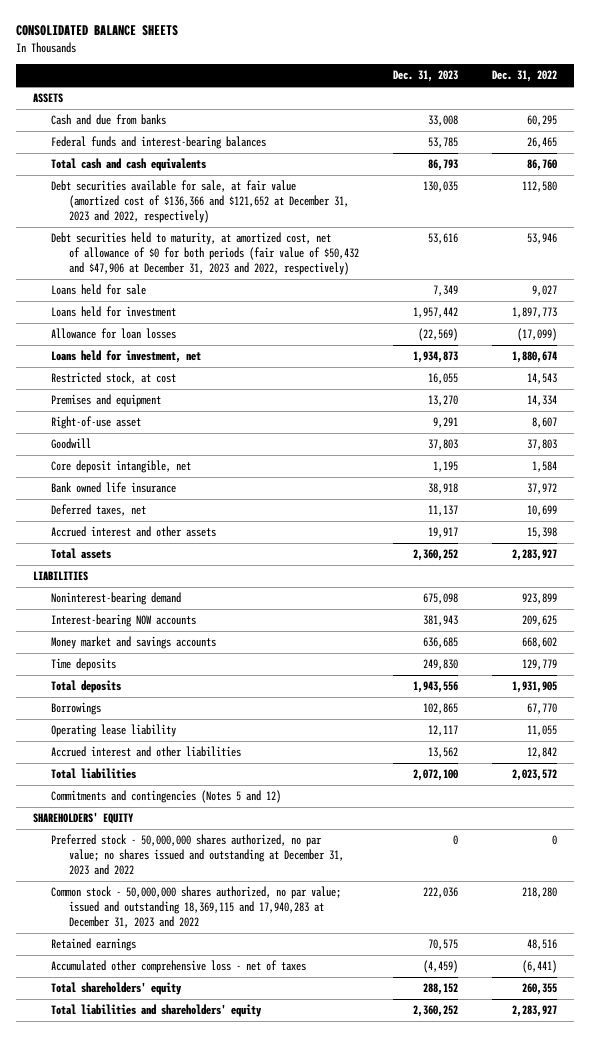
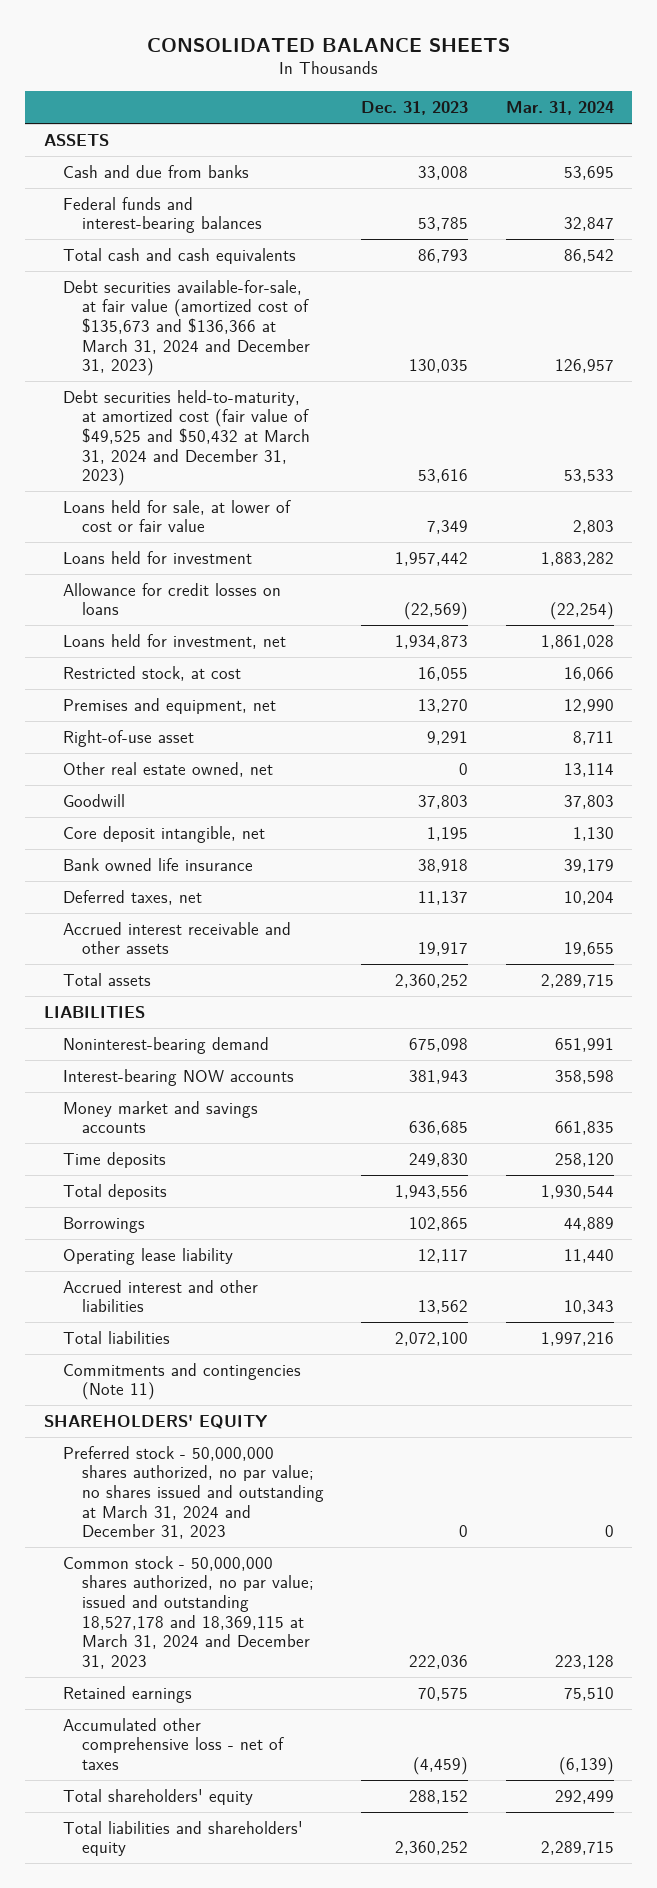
[492,70,558,83] Dec. 31, 2022 -> none
none -> [505,101,614,116] Mar. 31, 2024
[51,180,350,224] Debt securities available for sale, at fair value (amortized cost of $136,366 and $121,652 at December 31, 2023 and 2022, respectively) -> [62,279,310,377] Debt securities available-for-sale, at fair value (amortized cost of $135,673 and $136,366 at March 31, 2024 and December 31, 2023)
[51,232,360,276] Debt securities held to maturity, at amortized cost, net of allowance of $0 for both periods (fair value of $50,432 and $47,906 at December 31, 2023 and 2022, respectively) -> [62,389,310,487] Debt securities held-to-maturity, at amortized cost (fair value of $49,525 and $50,432 at March 31, 2024 and December 31, 2023)
[51,284,147,296] Loans held for sale -> [62,499,291,533] Loans held for sale, at lower of cost or fair value
[51,328,177,340] Allowance for loan losses -> [62,582,281,616] Allowance for credit losses on loans
[51,394,162,408] Premises and equipment -> [62,697,276,714] Premises and equipment, net
none -> [62,761,273,777] Other real estate owned, net
[51,526,217,538] Accrued interest and other assets -> [62,921,291,955] Accrued interest receivable and other assets
[51,790,282,804] Commitments and contingencies (Notes 5 and 12) -> [62,1362,301,1401] Commitments and contingencies (Note 11)
[51,834,345,876] Preferred stock - 50,000,000 shares authorized, no par value; no shares issued and outstanding at December 31, 2023 and 2022 -> [62,1445,324,1540] Preferred stock - 50,000,000 shares authorized, no par value; no shares issued and outstanding at March 31, 2024 and December 31, 2023
[51,886,342,929] Common stock - 50,000,000 shares authorized, no par value; issued and outstanding 18,369,115 and 17,940,283 at December 31, 2023 and 2022 -> [62,1555,314,1669] Common stock - 50,000,000 shares authorized, no par value; issued and outstanding 18,527,178 and 18,369,115 at March 31, 2024 and December 31, 2023

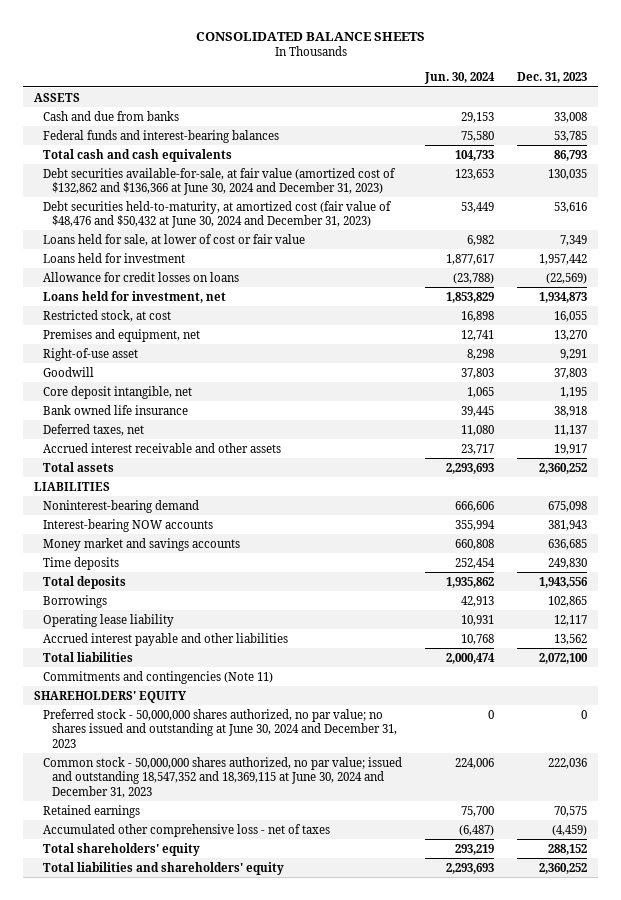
[505,101,614,116] Mar. 31, 2024 -> none
none -> [423,72,495,85] Jun. 30, 2024
[62,279,310,377] Debt securities available-for-sale, at fair value (amortized cost of $135,673 and $136,366 at March 31, 2024 and December 31, 2023) -> [43,167,397,196] Debt securities available-for-sale, at fair value (amortized cost of $132,862 and $136,366 at June 30, 2024 and December 31, 2023)
[62,389,310,487] Debt securities held-to-maturity, at amortized cost (fair value of $49,525 and $50,432 at March 31, 2024 and December 31, 2023) -> [43,200,393,229] Debt securities held-to-maturity, at amortized cost (fair value of $48,476 and $50,432 at June 30, 2024 and December 31, 2023)
[62,761,273,777] Other real estate owned, net -> none
[62,1279,258,1313] Accrued interest and other liabilities -> [43,632,289,646] Accrued interest payable and other liabilities
[62,1445,324,1540] Preferred stock - 50,000,000 shares authorized, no par value; no shares issued and outstanding at March 31, 2024 and December 31, 2023 -> [43,708,397,748] Preferred stock - 50,000,000 shares authorized, no par value; no shares issued and outstanding at June 30, 2024 and December 31, 2023
[62,1555,314,1669] Common stock - 50,000,000 shares authorized, no par value; issued and outstanding 18,527,178 and 18,369,115 at March 31, 2024 and December 31, 2023 -> [43,756,403,798] Common stock - 50,000,000 shares authorized, no par value; issued and outstanding 18,547,352 and 18,369,115 at June 30, 2024 and December 31, 2023

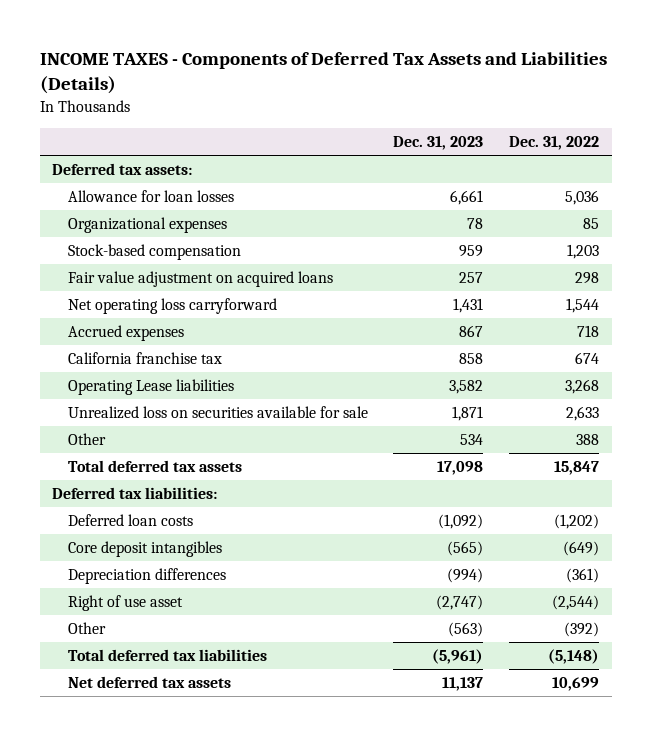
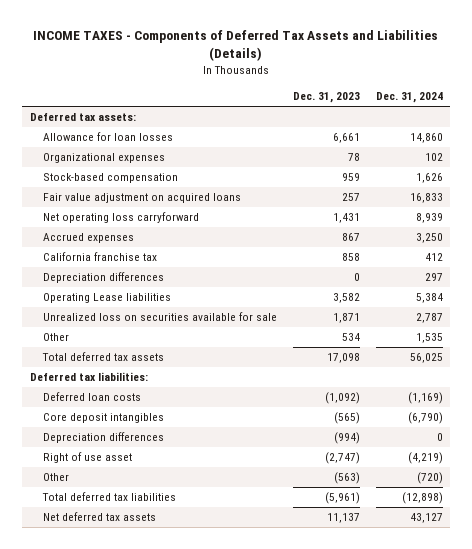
[508,136,599,151] Dec. 31, 2022 -> none
none -> [375,92,443,104] Dec. 31, 2024
none -> [43,272,165,284] Depreciation differences

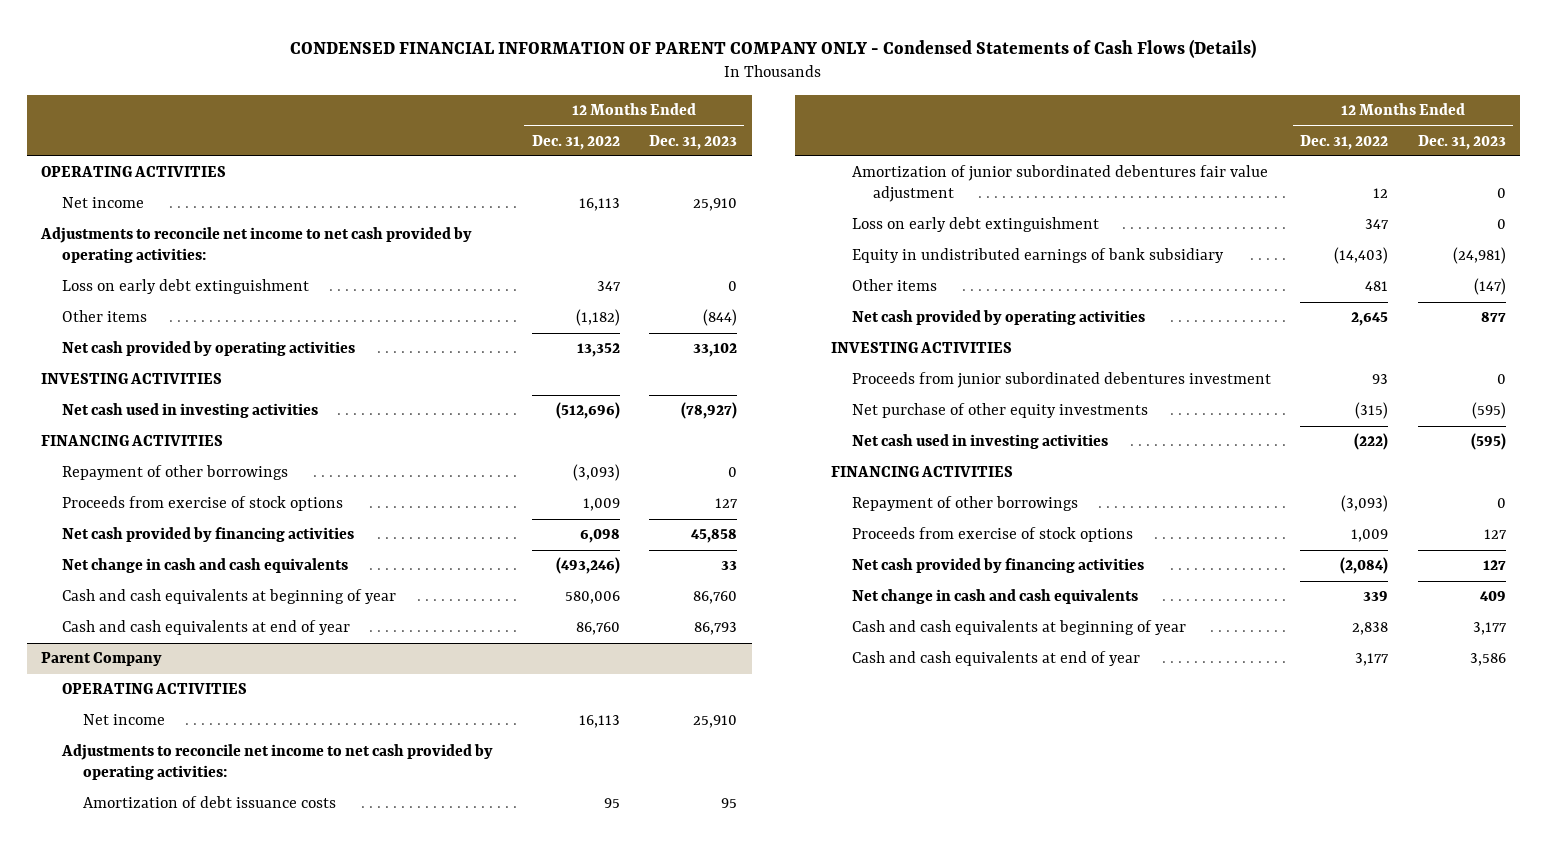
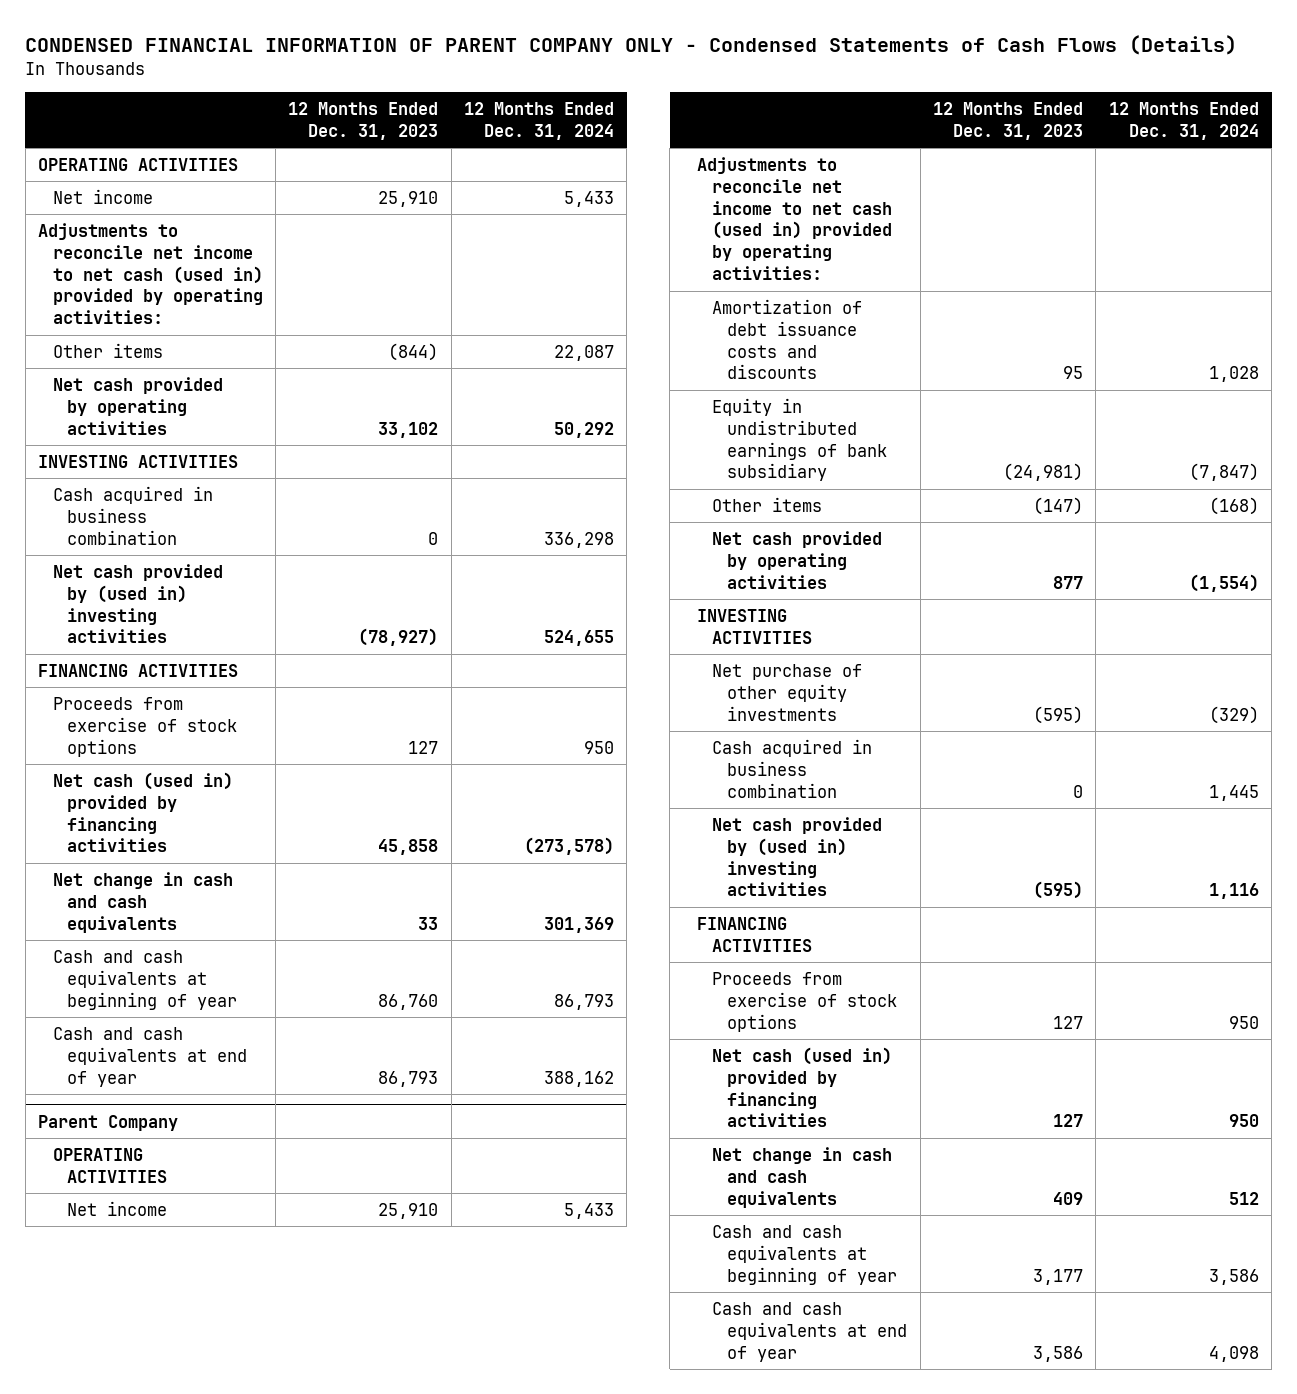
[531,134,620,150] Dec. 31, 2022 -> none
none -> [464,102,615,140] 12 Months Ended Dec. 31, 2024
[62,279,310,295] Loss on early debt extinguishment -> none
[40,227,473,264] Adjustments to reconcile net income to net cash provided by operating activities: -> [37,222,263,325] Adjustments to reconcile net income to net cash (used in) provided by operating activities:
none -> [52,485,213,545] Cash acquired in business combination
[62,403,319,419] Net cash used in investing activities -> [52,563,223,644] Net cash provided by (used in) investing activities
[62,465,289,481] Repayment of other borrowings -> none
[62,527,355,543] Net cash provided by financing activities -> [52,771,233,853] Net cash (used in) provided by financing activities
[851,165,1268,203] Amortization of junior subordinated debentures fair value adjustment -> none
[851,217,1099,233] Loss on early debt extinguishment -> none
[61,744,494,781] Adjustments to reconcile net income to net cash provided by operating activities: -> [697,156,892,281] Adjustments to reconcile net income to net cash (used in) provided by operating activities:
[83,796,337,809] Amortization of debt issuance costs -> [711,298,862,380] Amortization of debt issuance costs and discounts
[851,372,1271,389] Proceeds from junior subordinated debentures investment -> none
none -> [711,738,872,798] Cash acquired in business combination
[851,434,1108,450] Net cash used in investing activities -> [711,816,882,897] Net cash provided by (used in) investing activities
[851,496,1078,512] Repayment of other borrowings -> none
[851,558,1144,574] Net cash provided by financing activities -> [711,1046,892,1128] Net cash (used in) provided by financing activities

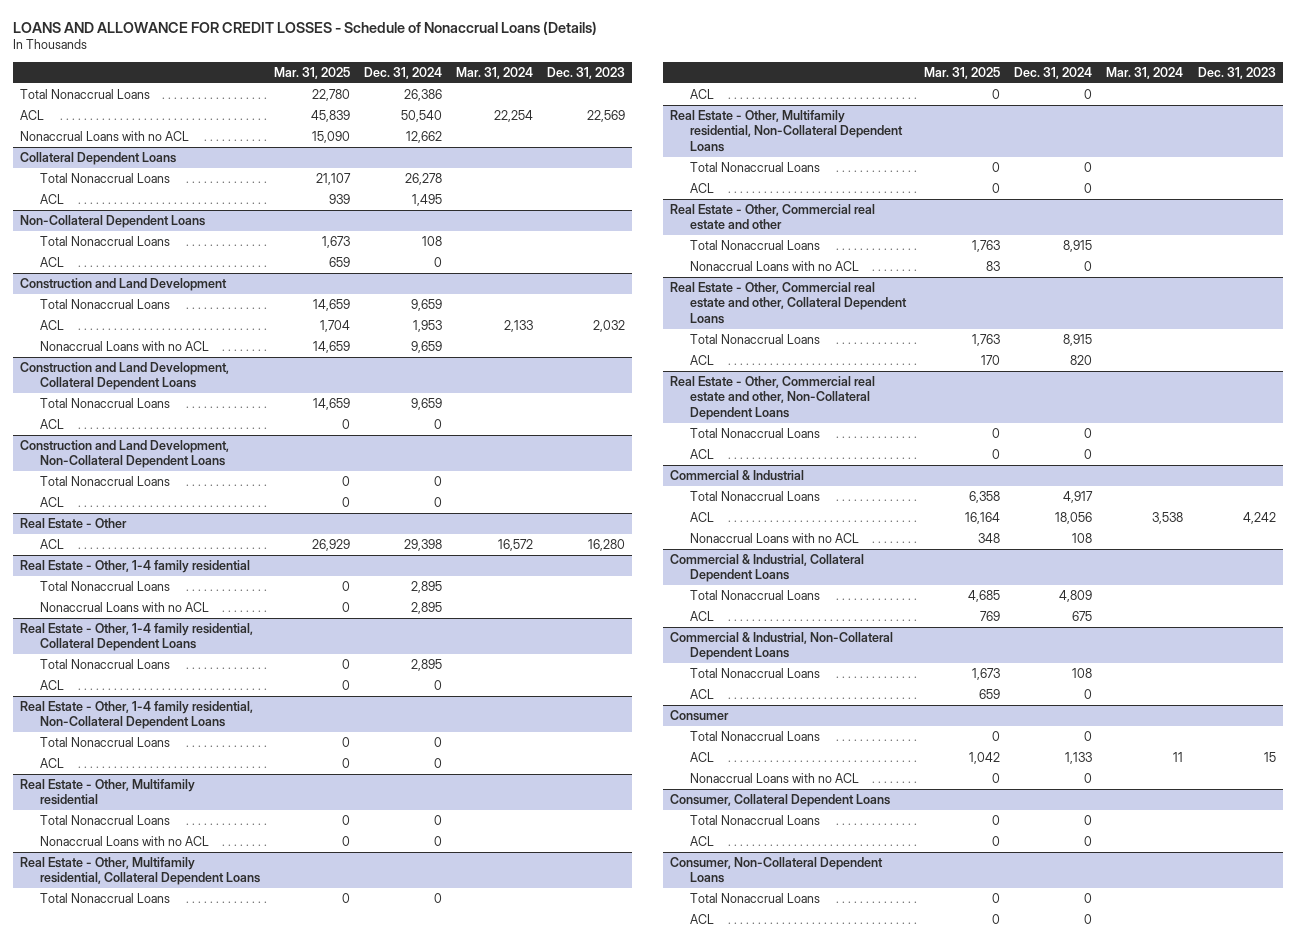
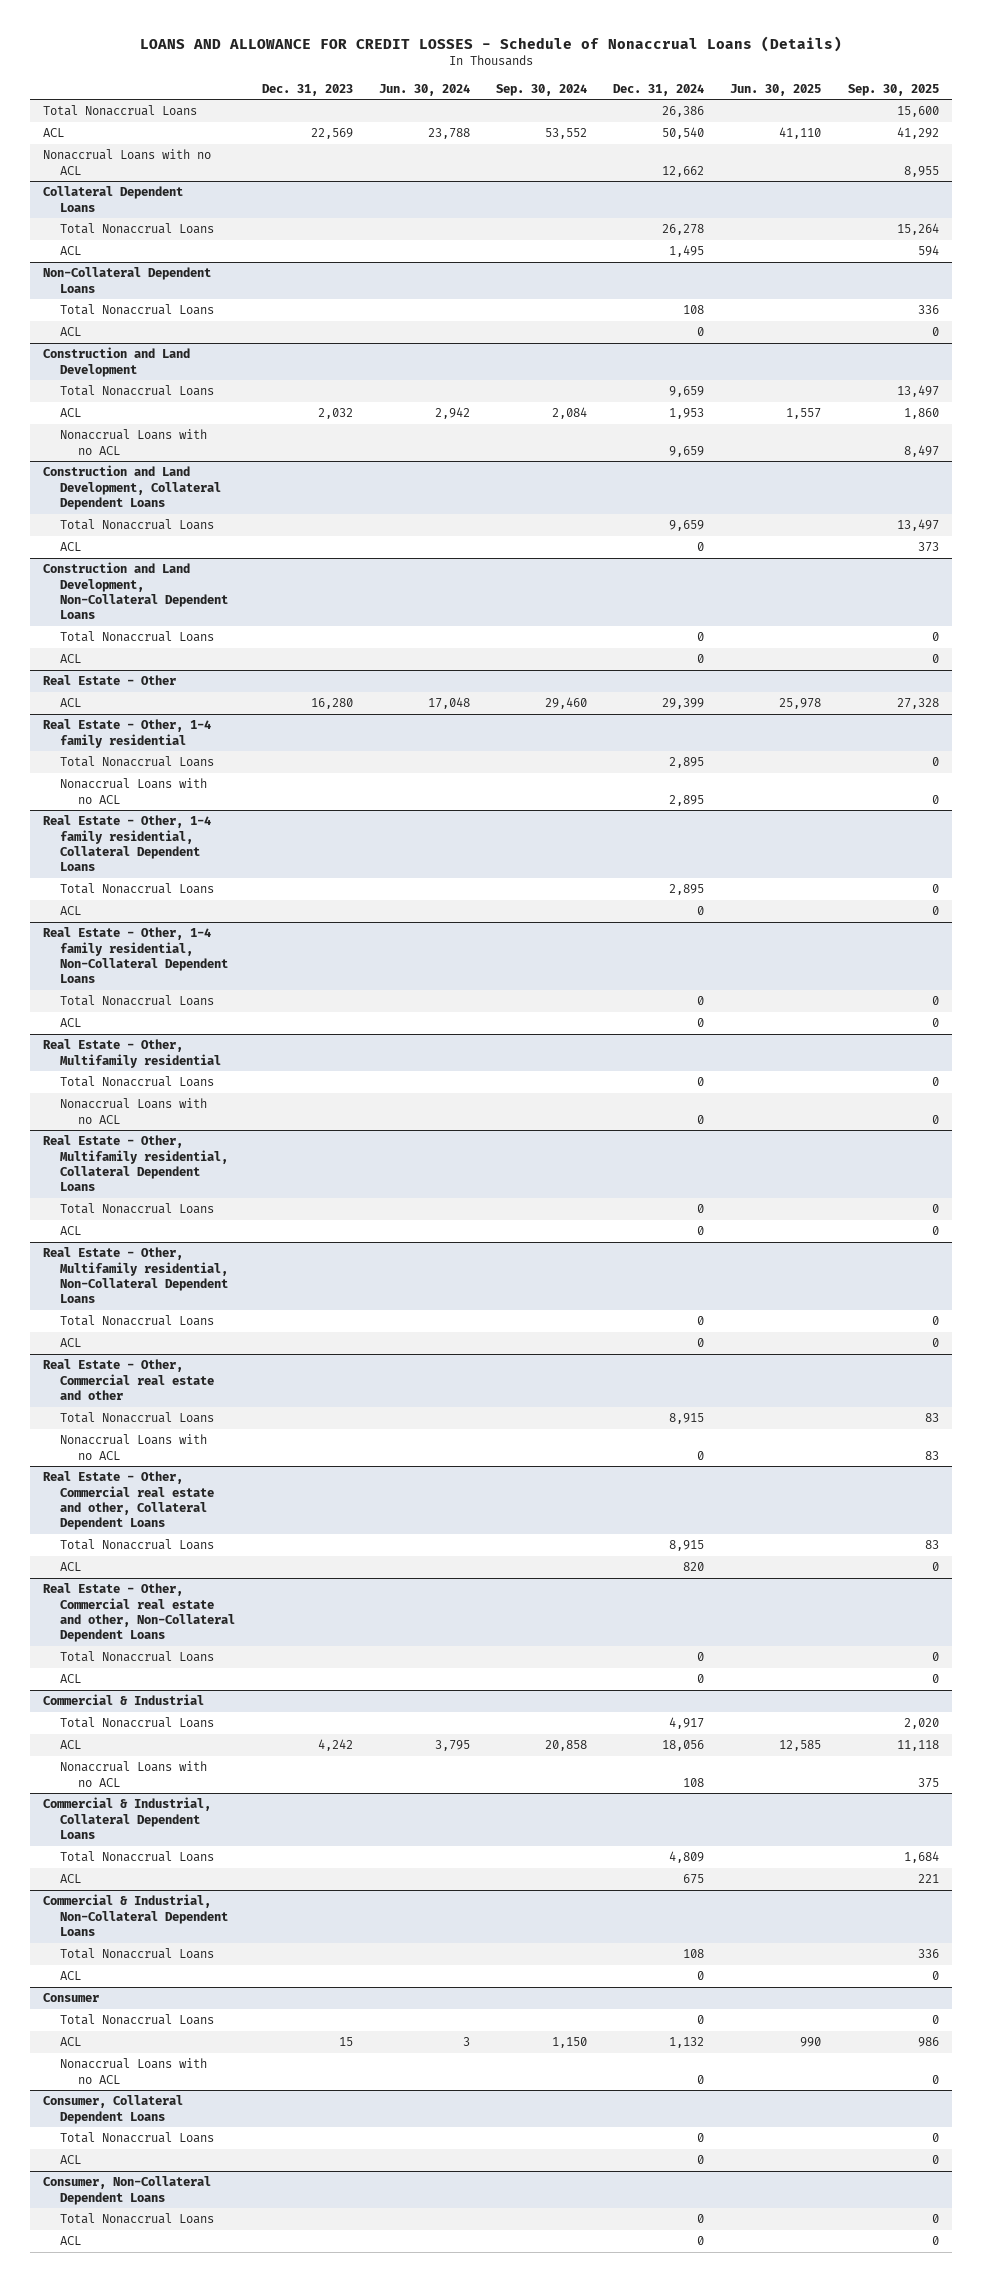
[274,66,351,79] Mar. 31, 2025 -> none
[456,66,534,79] Mar. 31, 2024 -> none
none -> [378,83,470,96] Jun. 30, 2024
none -> [496,83,588,96] Sep. 30, 2024
none -> [730,83,822,96] Jun. 30, 2025
none -> [847,83,939,96] Sep. 30, 2025
[404,538,443,551] 29,398 -> [662,698,705,710] 29,399
[1065,751,1093,764] 1,133 -> [669,2037,705,2049] 1,132

